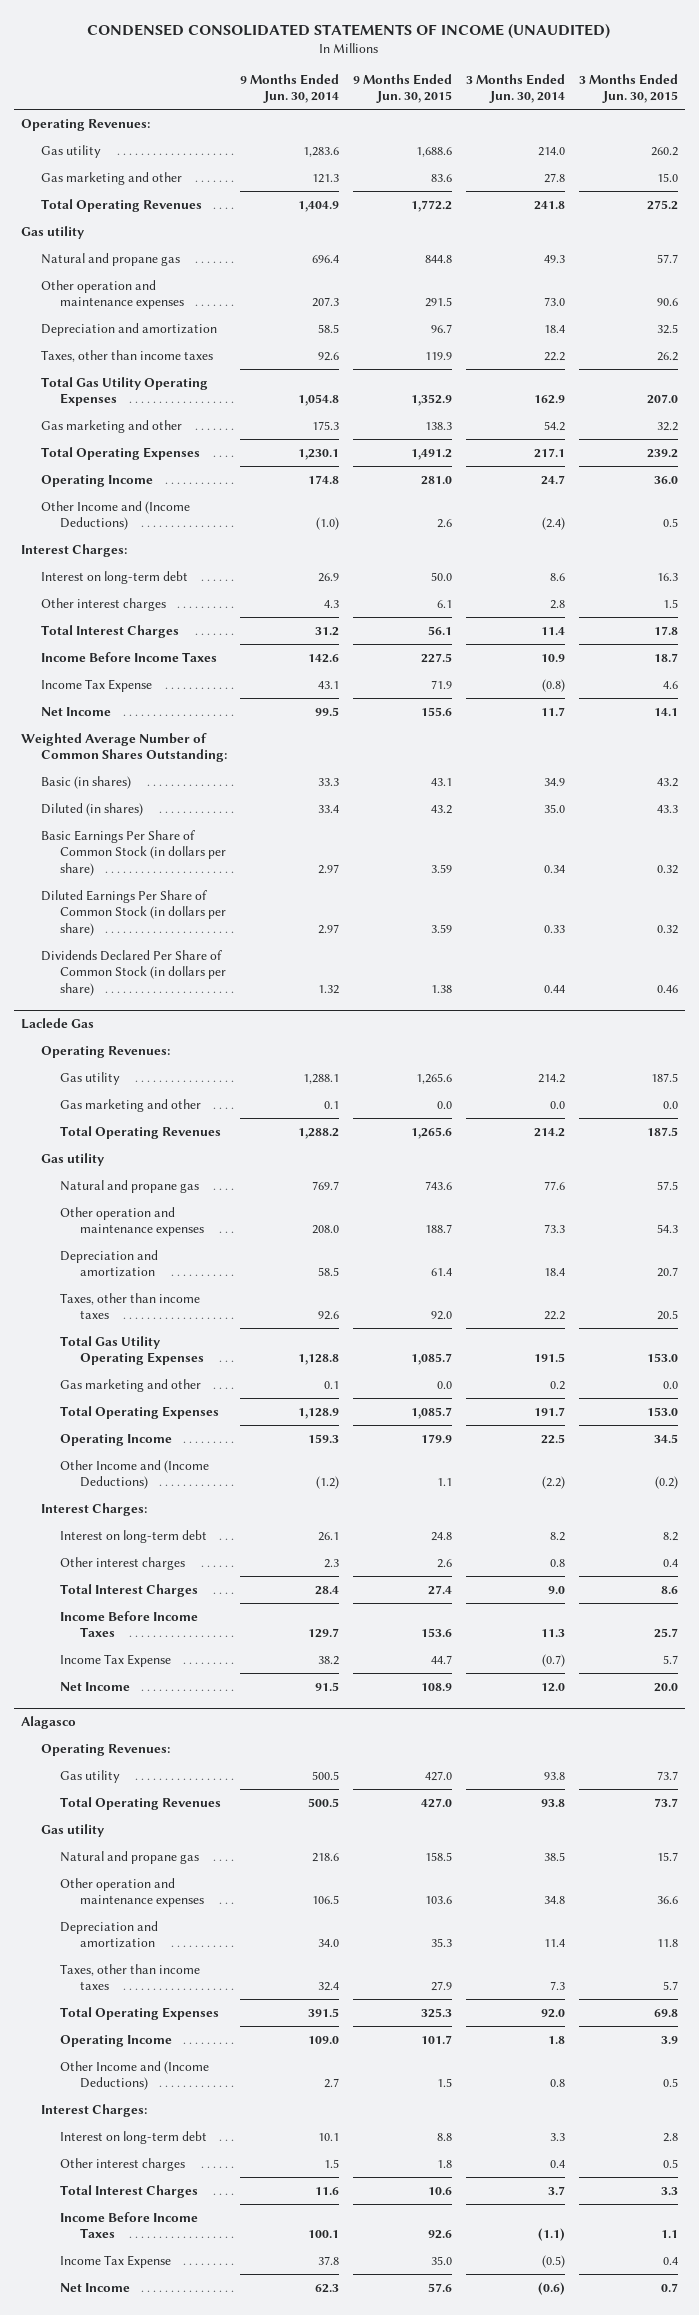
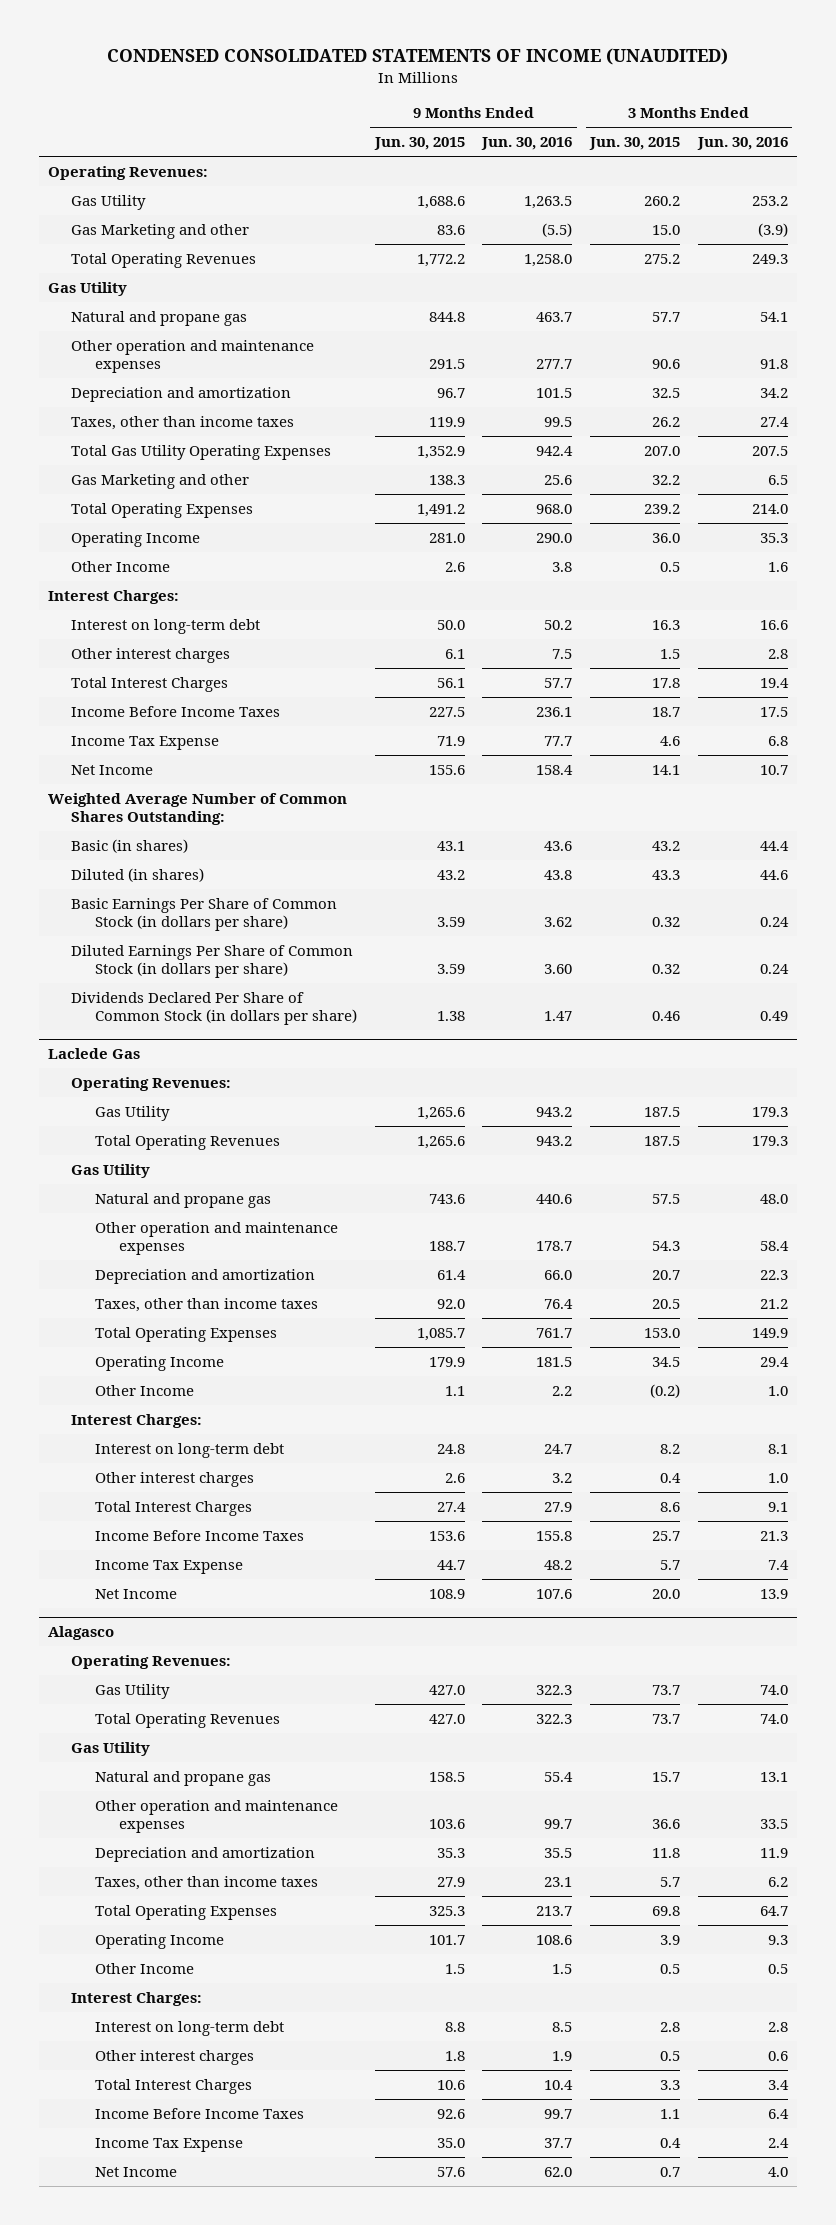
[240,73,340,104] 9 Months Ended Jun. 30, 2014 -> none
[466,73,566,104] 3 Months Ended Jun. 30, 2014 -> none
none -> [481,137,573,151] Jun. 30, 2016
none -> [696,137,788,151] Jun. 30, 2016
[40,144,101,158] Gas utility -> [71,195,147,211] Gas Utility
[40,171,182,185] Gas marketing and other -> [71,224,250,240] Gas Marketing and other
[20,225,84,239] Gas utility -> [47,282,127,297] Gas Utility
[40,419,182,433] Gas marketing and other -> [71,474,250,490] Gas Marketing and other
[40,500,190,531] Other Income and (Income Deductions) -> [71,561,171,573] Other Income
[60,1098,202,1112] Gas marketing and other -> none
[60,1071,121,1085] Gas utility -> [95,1106,171,1122] Gas Utility
[40,1152,104,1166] Gas utility -> [71,1164,151,1179] Gas Utility
[60,1335,205,1366] Total Gas Utility Operating Expenses -> none
[60,1378,202,1392] Gas marketing and other -> none
[60,1459,210,1490] Other Income and (Income Deductions) -> [95,1385,195,1397] Other Income
[60,1769,121,1783] Gas utility -> [95,1684,171,1700] Gas Utility
[40,1823,104,1837] Gas utility -> [71,1742,151,1757] Gas Utility
[60,2060,210,2091] Other Income and (Income Deductions) -> [95,1963,195,1975] Other Income

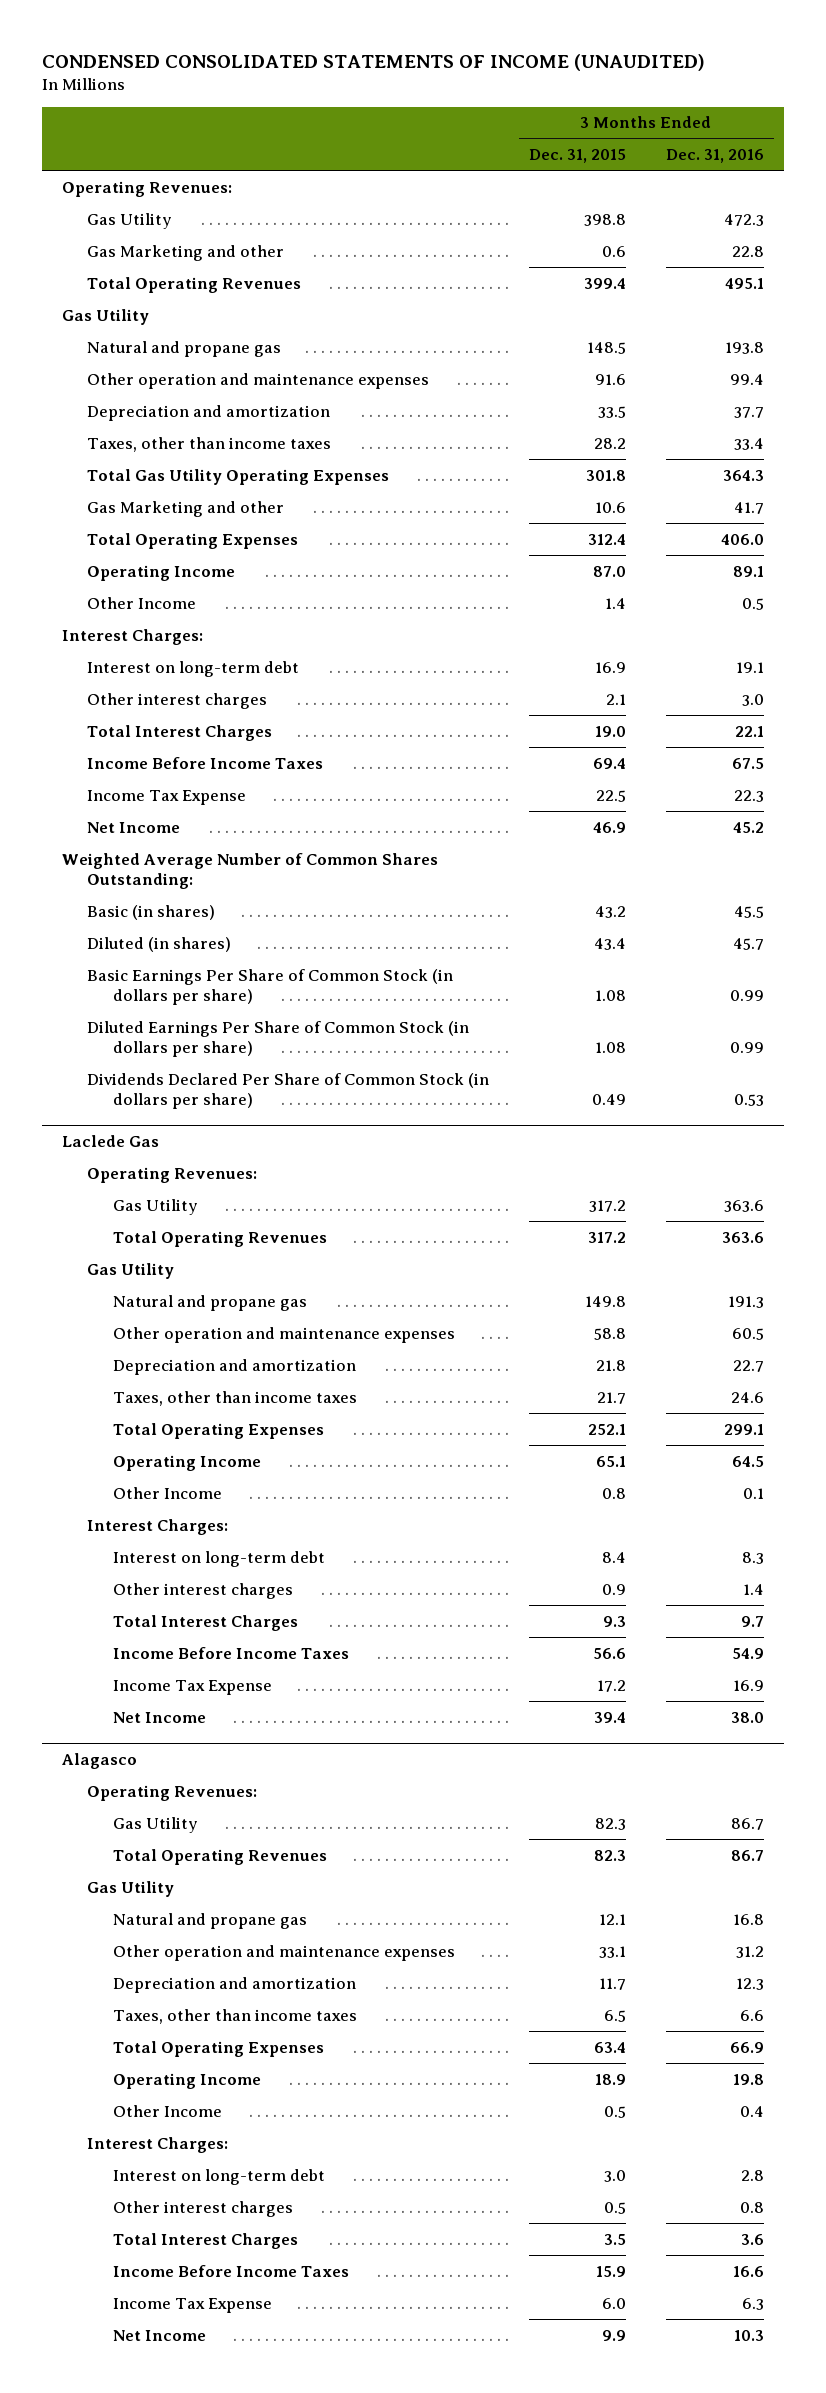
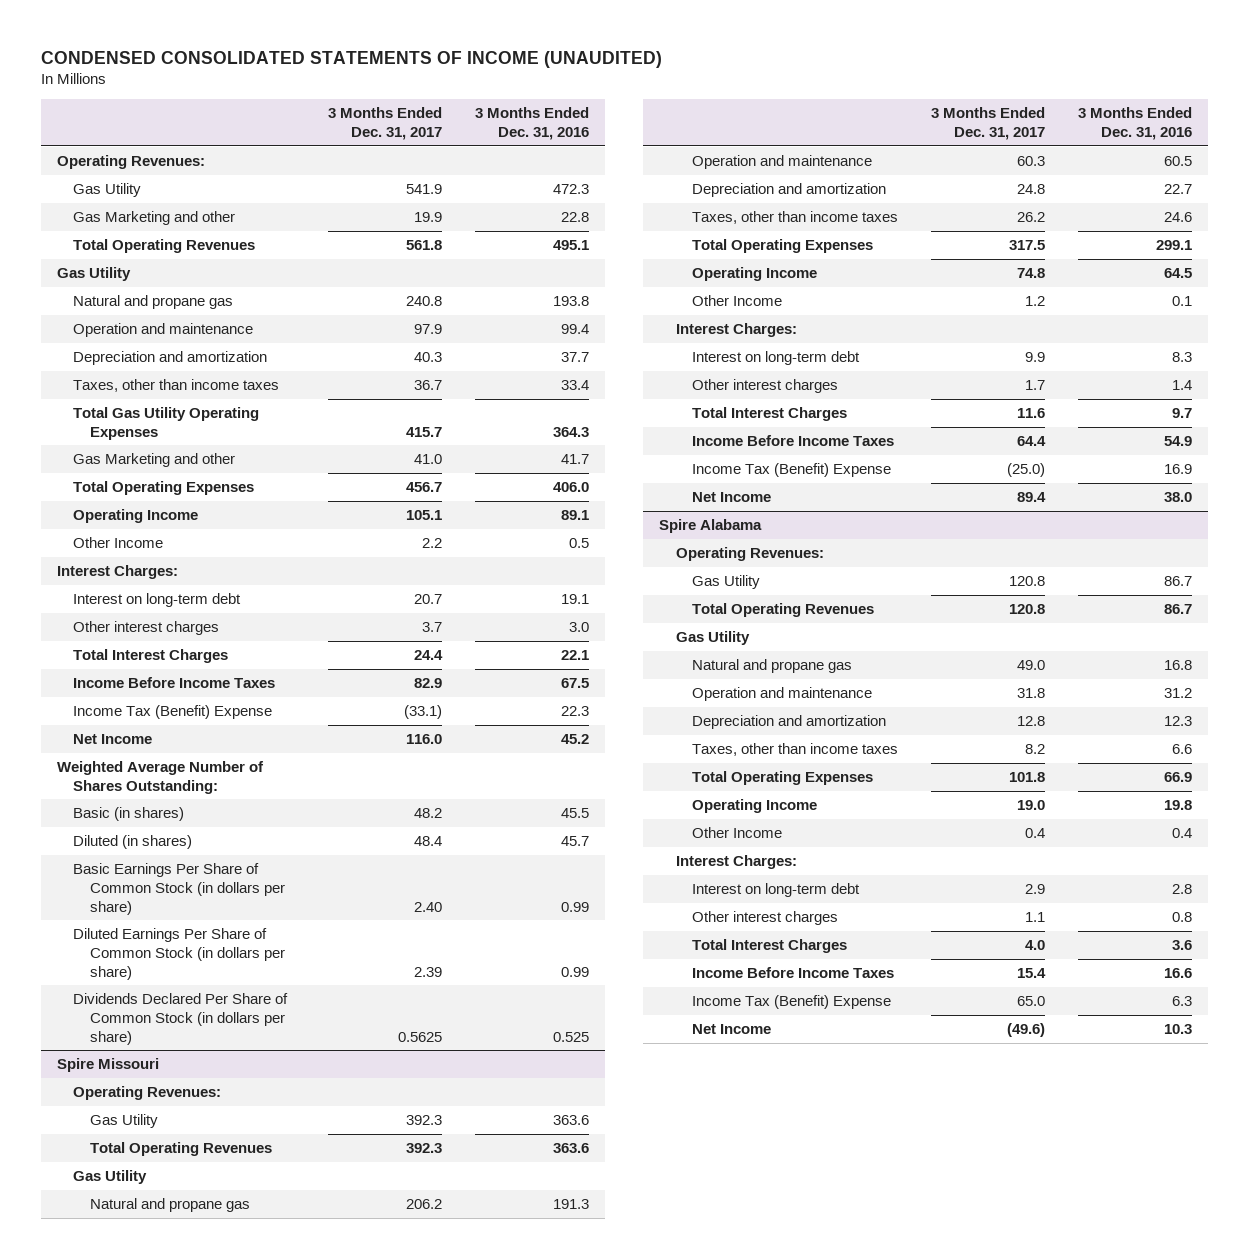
[529,149,627,164] Dec. 31, 2015 -> none
none -> [328,107,443,141] 3 Months Ended Dec. 31, 2017
[87,372,430,389] Other operation and maintenance expenses -> [73,323,254,338] Operation and maintenance
[87,789,247,805] Income Tax Expense -> [73,705,273,720] Income Tax (Benefit) Expense
[62,852,439,889] Weighted Average Number of Common Shares Outstanding: -> [56,761,264,794] Weighted Average Number of Shares Outstanding:
[62,1134,160,1147] Laclede Gas -> none
[733,1093,764,1106] 0.53 -> [553,1031,590,1042] 0.525
none -> [56,1058,159,1073] Spire Missouri
[112,1326,455,1343] Other operation and maintenance expenses -> [692,155,873,170] Operation and maintenance
[112,1679,272,1695] Income Tax Expense -> [692,463,892,478] Income Tax (Benefit) Expense
[62,1752,138,1769] Alagasco -> none
none -> [659,519,763,534] Spire Alabama
[112,1944,455,1961] Other operation and maintenance expenses -> [692,687,873,702] Operation and maintenance
[112,2297,272,2313] Income Tax Expense -> [692,995,892,1010] Income Tax (Benefit) Expense

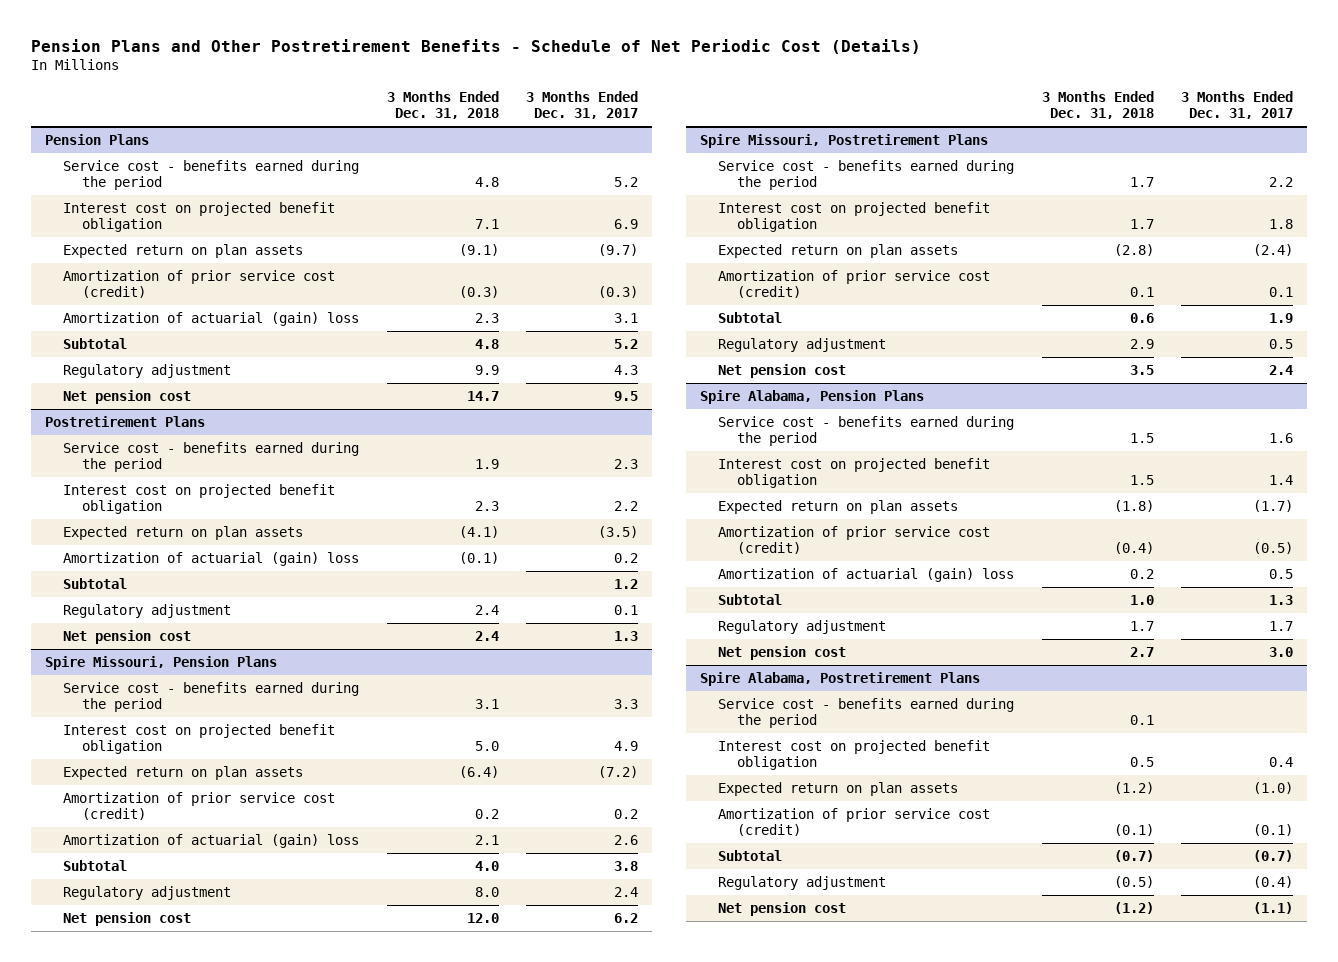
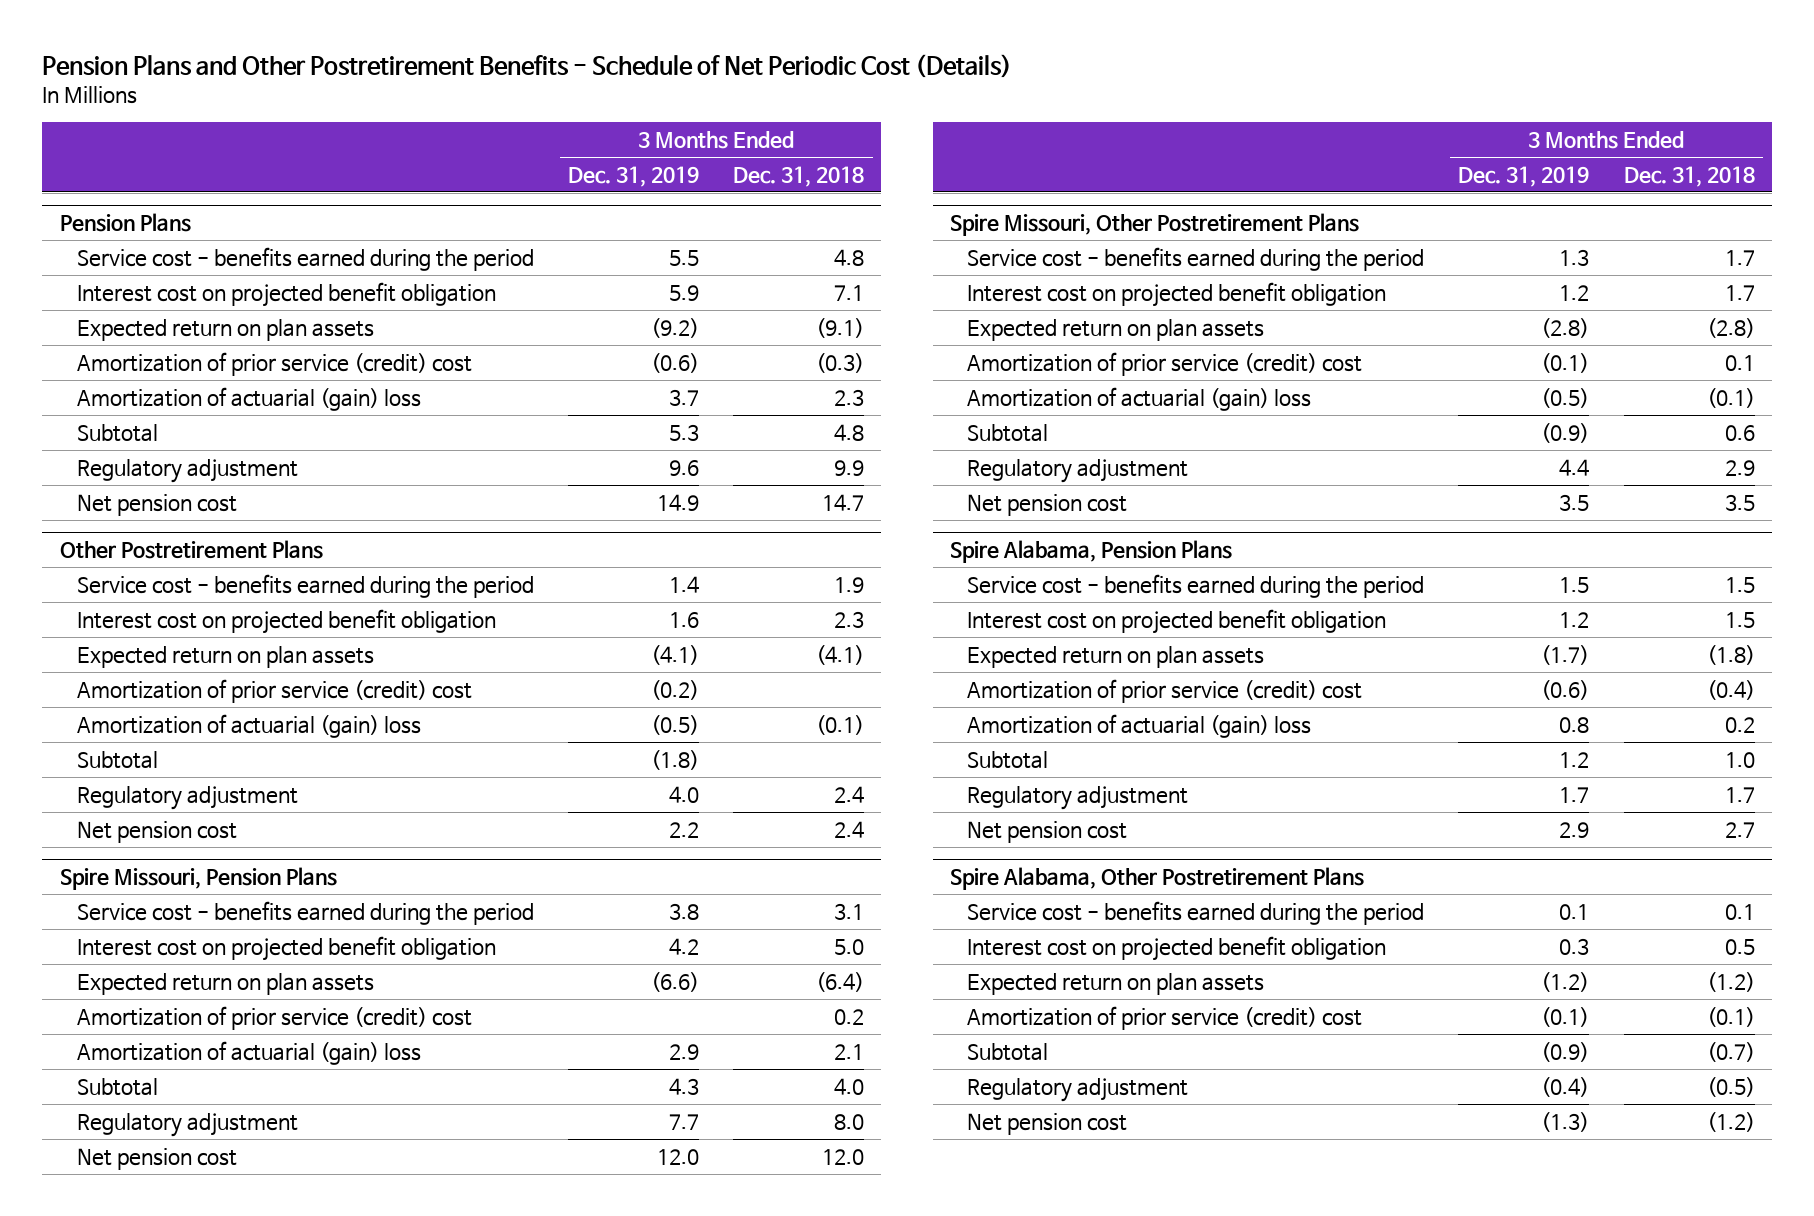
[526,90,639,120] 3 Months Ended Dec. 31, 2017 -> none
none -> [568,165,700,187] Dec. 31, 2019
[63,269,336,299] Amortization of prior service cost (credit) -> [76,351,472,376] Amortization of prior service (credit) cost
[44,415,205,427] Postretirement Plans -> [59,540,323,560] Other Postretirement Plans
none -> [76,678,472,703] Amortization of prior service (credit) cost
[63,791,336,821] Amortization of prior service cost (credit) -> [76,1005,472,1030] Amortization of prior service (credit) cost
[699,133,988,148] Spire Missouri, Postretirement Plans -> [949,213,1359,237] Spire Missouri, Other Postretirement Plans
[718,269,991,299] Amortization of prior service cost (credit) -> [967,351,1363,376] Amortization of prior service (credit) cost
none -> [967,386,1312,411] Amortization of actuarial (gain) loss
[718,525,991,555] Amortization of prior service cost (credit) -> [967,678,1363,703] Amortization of prior service (credit) cost
[699,671,980,686] Spire Alabama, Postretirement Plans -> [949,867,1364,891] Spire Alabama, Other Postretirement Plans
[718,807,991,837] Amortization of prior service cost (credit) -> [967,1005,1363,1030] Amortization of prior service (credit) cost

